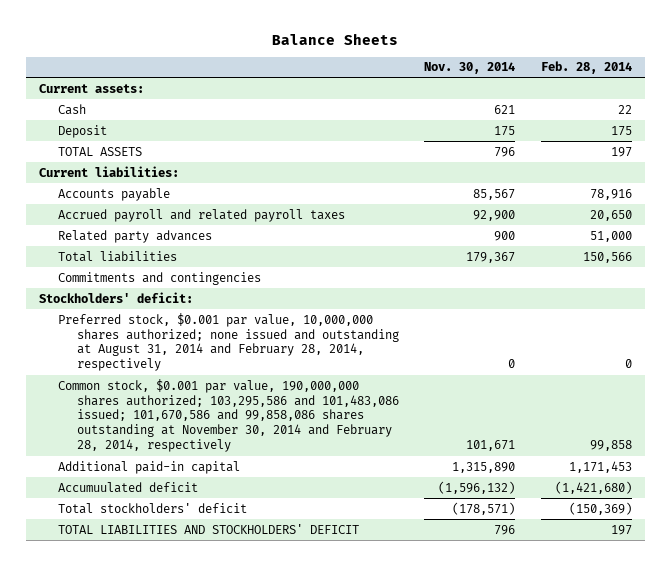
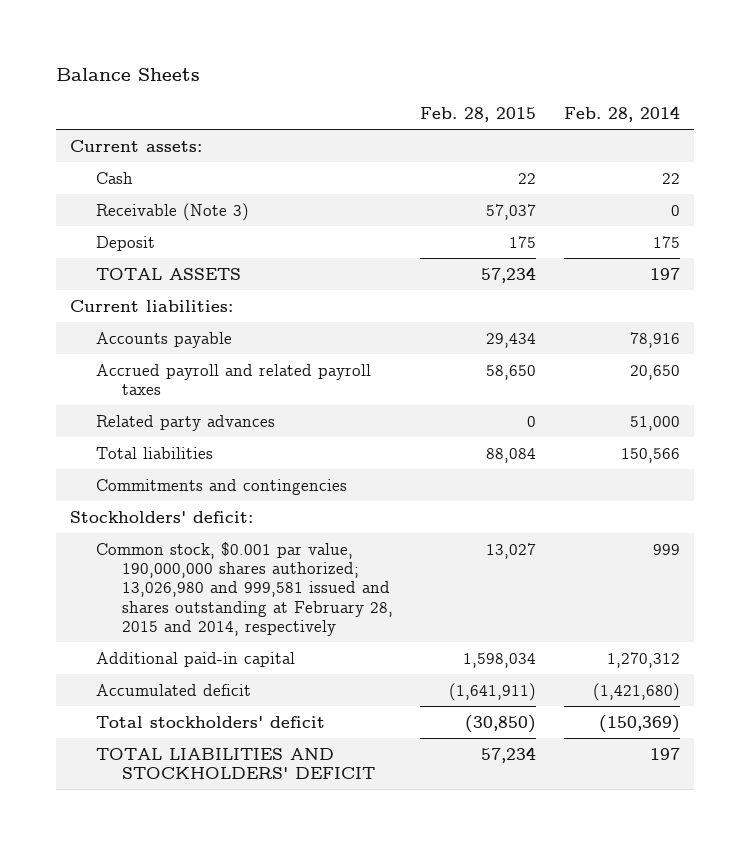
[424,62,516,75] Nov. 30, 2014 -> none
none -> [420,107,537,123] Feb. 28, 2015
none -> [95,202,249,221] Receivable (Note 3)
[57,312,399,372] Preferred stock, $0.001 par value, 10,000,000 shares authorized; none issued and outstanding at August 31, 2014 and February 28, 2014, respectively -> none
[57,378,399,453] Common stock, $0.001 par value, 190,000,000 shares authorized; 103,295,586 and 101,483,086 issued; 101,670,586 and 99,858,086 shares outstanding at November 30, 2014 and February 28, 2014, respectively -> [95,541,393,637] Common stock, $0.001 par value, 190,000,000 shares authorized; 13,026,980 and 999,581 issued and shares outstanding at February 28, 2015 and 2014, respectively
[589,440,632,452] 99,858 -> [653,543,681,555] 999
[568,460,632,473] 1,171,453 -> [607,651,681,668] 1,270,312
[57,481,198,493] Accumuulated deficit -> [95,683,251,696] Accumulated deficit

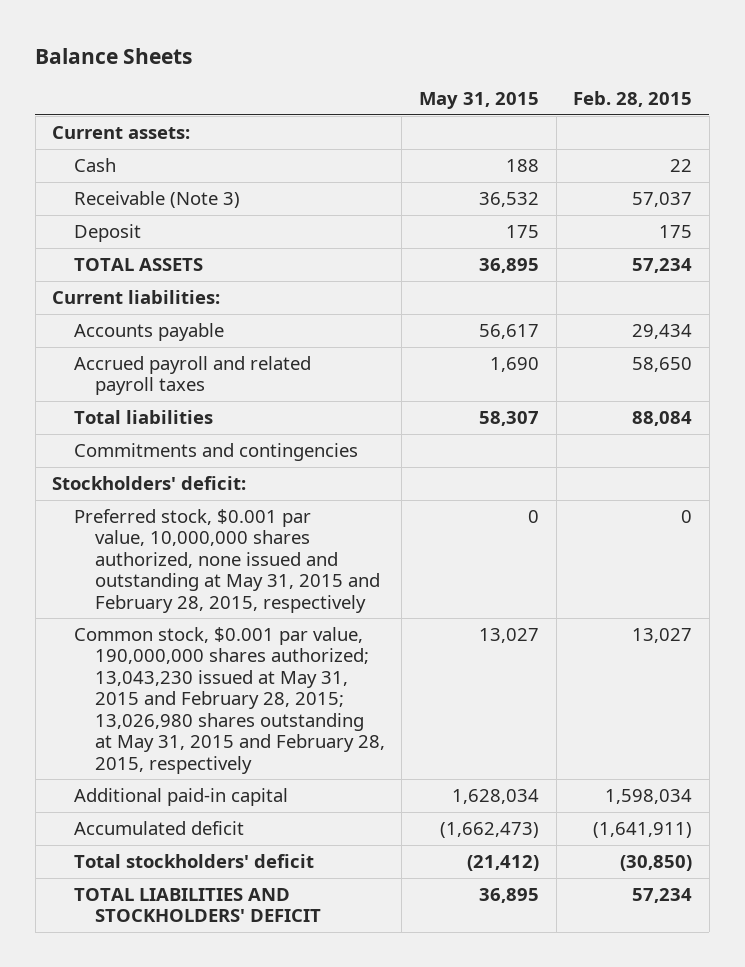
[564,106,681,123] Feb. 28, 2014 -> none
none -> [418,92,539,110] May 31, 2015
[95,414,275,431] Related party advances -> none
none -> [73,508,380,613] Preferred stock, $0.001 par value, 10,000,000 shares authorized, none issued and outstanding at May 31, 2015 and February 28, 2015, respectively
[95,541,393,637] Common stock, $0.001 par value, 190,000,000 shares authorized; 13,026,980 and 999,581 issued and shares outstanding at February 28, 2015 and 2014, respectively -> [73,626,385,774] Common stock, $0.001 par value, 190,000,000 shares authorized; 13,043,230 issued at May 31, 2015 and February 28, 2015; 13,026,980 shares outstanding at May 31, 2015 and February 28, 2015, respectively

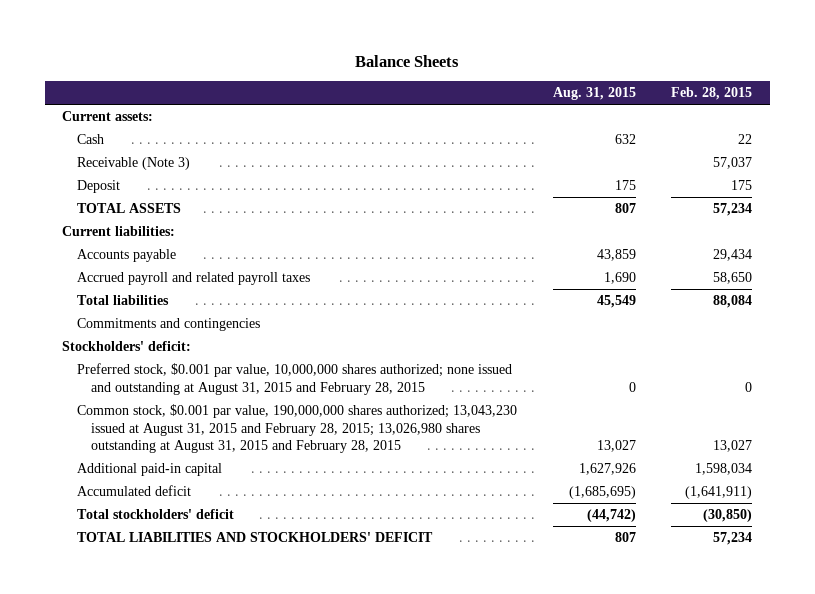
[418,92,539,110] May 31, 2015 -> none
none -> [552,87,636,101] Aug. 31, 2015
[73,508,380,613] Preferred stock, $0.001 par value, 10,000,000 shares authorized, none issued and outstanding at May 31, 2015 and February 28, 2015, respectively -> [76,363,512,395] Preferred stock, $0.001 par value, 10,000,000 shares authorized; none issued and outstanding at August 31, 2015 and February 28, 2015
[73,626,385,774] Common stock, $0.001 par value, 190,000,000 shares authorized; 13,043,230 issued at May 31, 2015 and February 28, 2015; 13,026,980 shares outstanding at May 31, 2015 and February 28, 2015, respectively -> [76,404,517,454] Common stock, $0.001 par value, 190,000,000 shares authorized; 13,043,230 issued at August 31, 2015 and February 28, 2015; 13,026,980 shares outstanding at August 31, 2015 and February 28, 2015

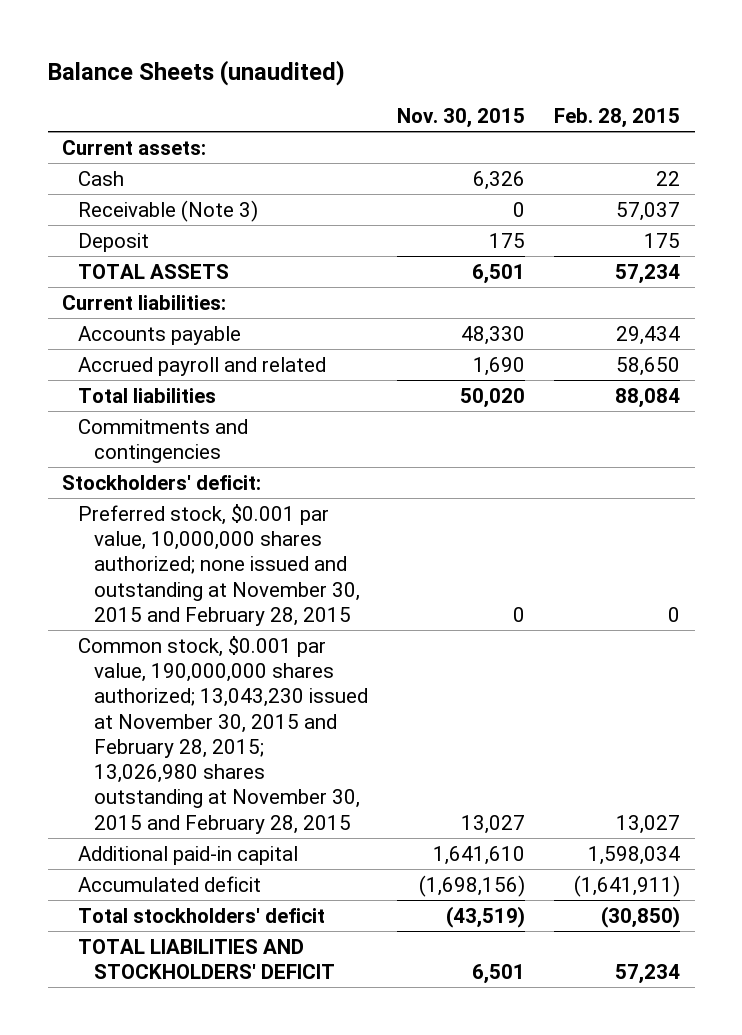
[355,54,460,67] Balance Sheets -> [47,59,345,86] Balance Sheets (unaudited)
[552,87,636,101] Aug. 31, 2015 -> none
none -> [397,108,526,129] Nov. 30, 2015
[76,272,310,286] Accrued payroll and related payroll taxes -> [77,356,326,376] Accrued payroll and related
[76,363,512,395] Preferred stock, $0.001 par value, 10,000,000 shares authorized; none issued and outstanding at August 31, 2015 and February 28, 2015 -> [77,503,360,626] Preferred stock, $0.001 par value, 10,000,000 shares authorized; none issued and outstanding at November 30, 2015 and February 28, 2015
[76,404,517,454] Common stock, $0.001 par value, 190,000,000 shares authorized; 13,043,230 issued at August 31, 2015 and February 28, 2015; 13,026,980 shares outstanding at August 31, 2015 and February 28, 2015 -> [77,635,368,834] Common stock, $0.001 par value, 190,000,000 shares authorized; 13,043,230 issued at November 30, 2015 and February 28, 2015; 13,026,980 shares outstanding at November 30, 2015 and February 28, 2015

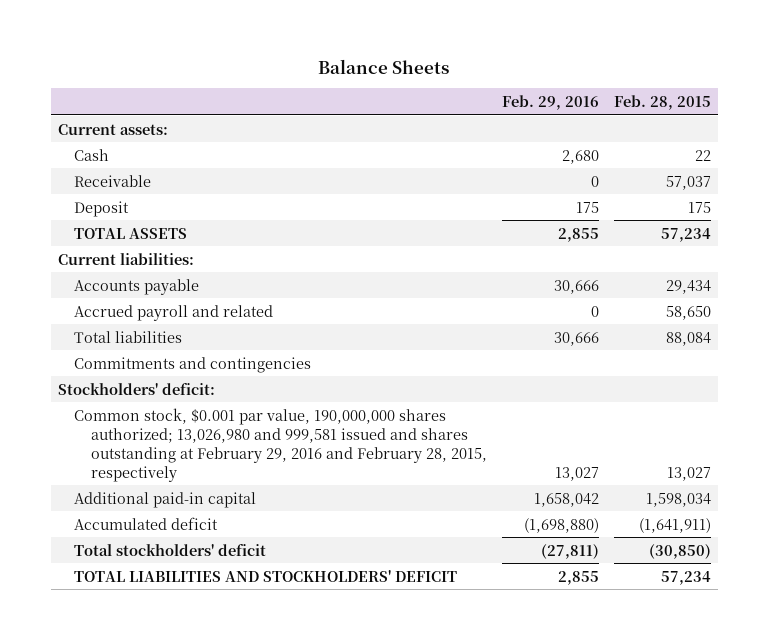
[47,59,345,86] Balance Sheets (unaudited) -> [318,58,450,74] Balance Sheets
[397,108,526,129] Nov. 30, 2015 -> none
none -> [501,94,599,110] Feb. 29, 2016
[77,199,258,222] Receivable (Note 3) -> [74,174,152,187] Receivable
[77,503,360,626] Preferred stock, $0.001 par value, 10,000,000 shares authorized; none issued and outstanding at November 30, 2015 and February 28, 2015 -> none
[77,635,368,834] Common stock, $0.001 par value, 190,000,000 shares authorized; 13,043,230 issued at November 30, 2015 and February 28, 2015; 13,026,980 shares outstanding at November 30, 2015 and February 28, 2015 -> [74,407,487,482] Common stock, $0.001 par value, 190,000,000 shares authorized; 13,026,980 and 999,581 issued and shares outstanding at February 29, 2016 and February 28, 2015, respectively

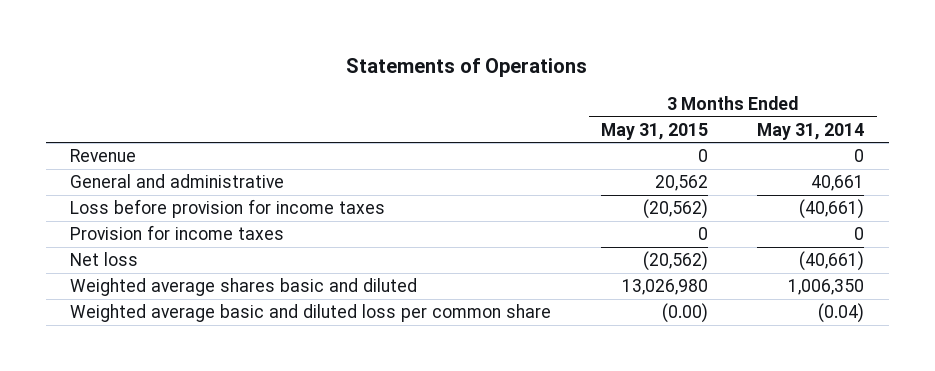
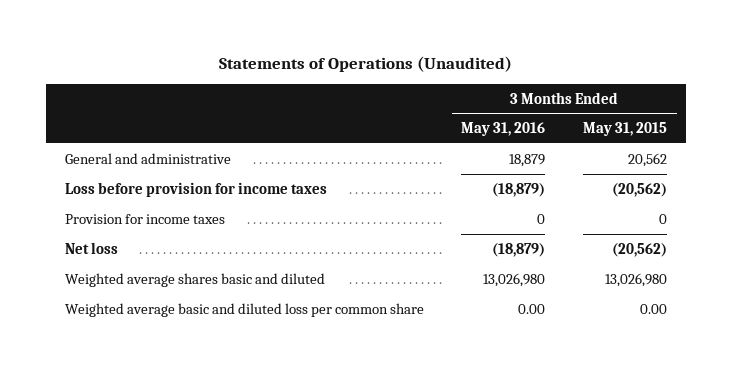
[346,57,588,77] Statements of Operations -> [218,55,512,72] Statements of Operations (Unaudited)
[757,122,865,140] May 31, 2014 -> none
none -> [461,122,546,137] May 31, 2016
[70,149,137,163] Revenue -> none
[661,303,708,324] (0.00) -> [640,303,668,314] 0.00

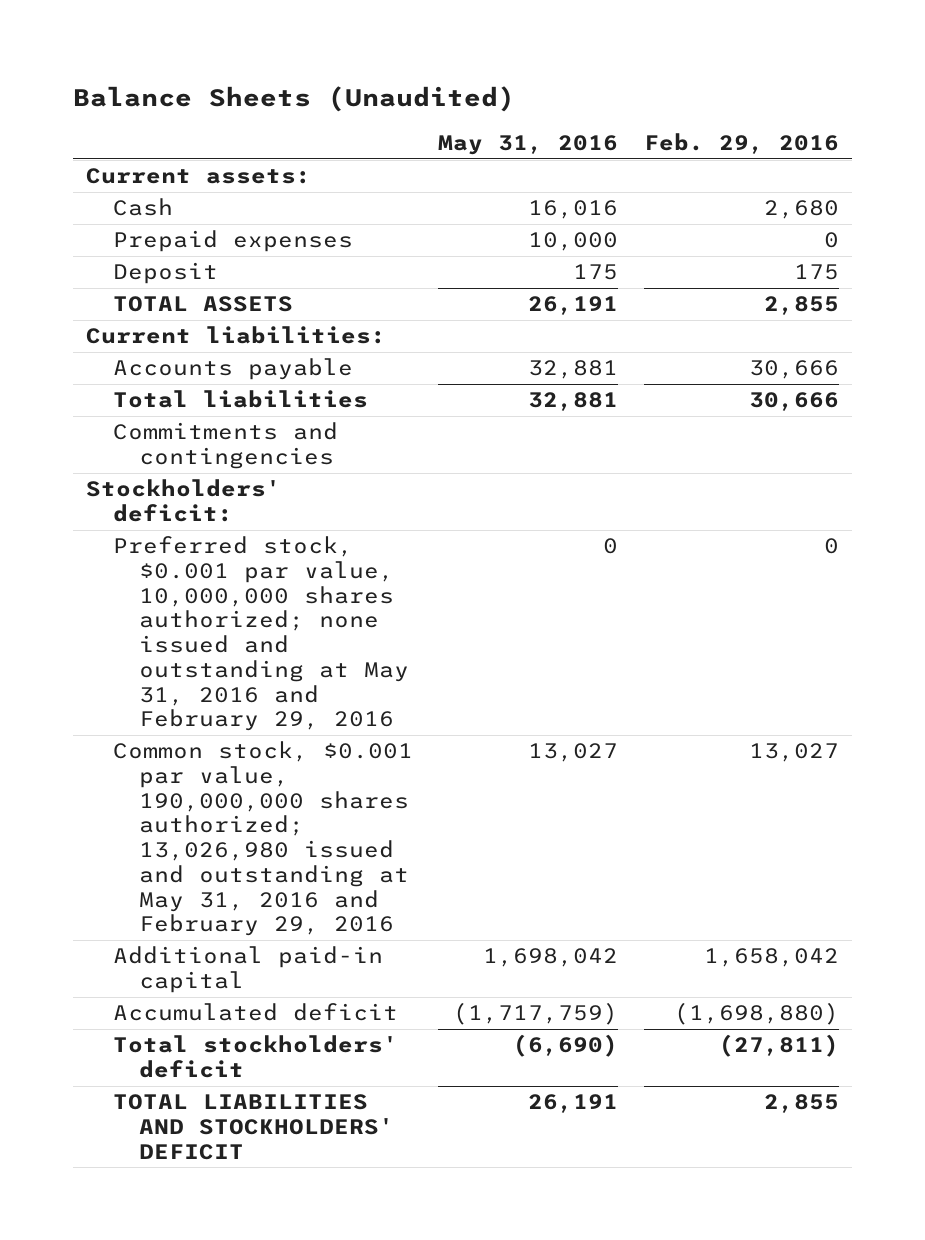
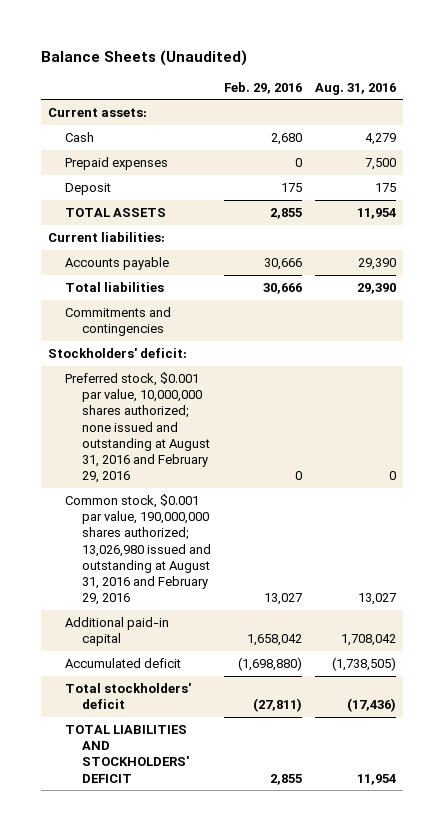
[438,135,619,156] May 31, 2016 -> none
none -> [315,82,397,95] Aug. 31, 2016
[112,536,410,732] Preferred stock, $0.001 par value, 10,000,000 shares authorized; none issued and outstanding at May 31, 2016 and February 29, 2016 -> [64,371,210,484] Preferred stock, $0.001 par value, 10,000,000 shares authorized; none issued and outstanding at August 31, 2016 and February 29, 2016
[112,741,413,937] Common stock, $0.001 par value, 190,000,000 shares authorized; 13,026,980 issued and outstanding at May 31, 2016 and February 29, 2016 -> [64,493,211,606] Common stock, $0.001 par value, 190,000,000 shares authorized; 13,026,980 issued and outstanding at August 31, 2016 and February 29, 2016

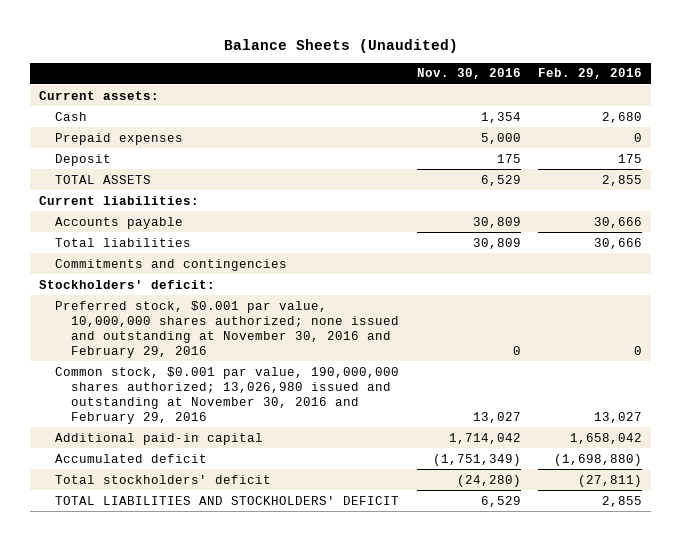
[315,82,397,95] Aug. 31, 2016 -> none
none -> [416,68,521,80] Nov. 30, 2016
[64,371,210,484] Preferred stock, $0.001 par value, 10,000,000 shares authorized; none issued and outstanding at August 31, 2016 and February 29, 2016 -> [54,300,399,358] Preferred stock, $0.001 par value, 10,000,000 shares authorized; none issued and outstanding at November 30, 2016 and February 29, 2016
[64,493,211,606] Common stock, $0.001 par value, 190,000,000 shares authorized; 13,026,980 issued and outstanding at August 31, 2016 and February 29, 2016 -> [54,366,399,424] Common stock, $0.001 par value, 190,000,000 shares authorized; 13,026,980 issued and outstanding at November 30, 2016 and February 29, 2016

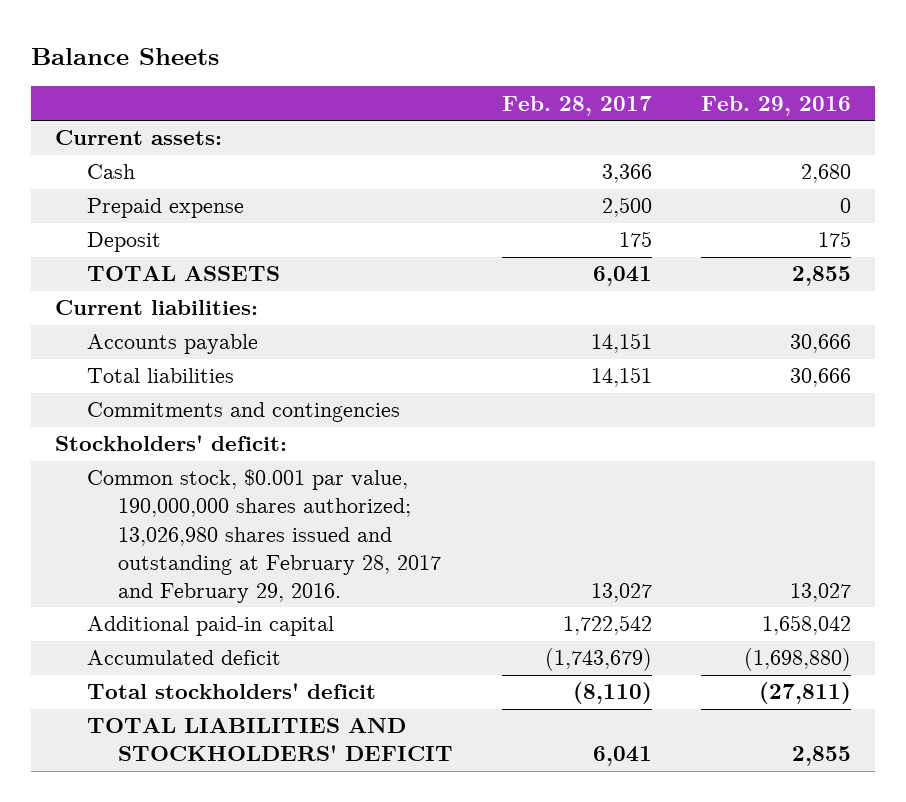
[223,38,458,53] Balance Sheets (Unaudited) -> [31,47,220,65] Balance Sheets
[416,68,521,80] Nov. 30, 2016 -> none
none -> [501,95,652,116] Feb. 28, 2017
[54,132,183,145] Prepaid expenses -> [86,198,244,219] Prepaid expense
[54,300,399,358] Preferred stock, $0.001 par value, 10,000,000 shares authorized; none issued and outstanding at November 30, 2016 and February 29, 2016 -> none
[54,366,399,424] Common stock, $0.001 par value, 190,000,000 shares authorized; 13,026,980 issued and outstanding at November 30, 2016 and February 29, 2016 -> [86,469,442,603] Common stock, $0.001 par value, 190,000,000 shares authorized; 13,026,980 shares issued and outstanding at February 28, 2017 and February 29, 2016.

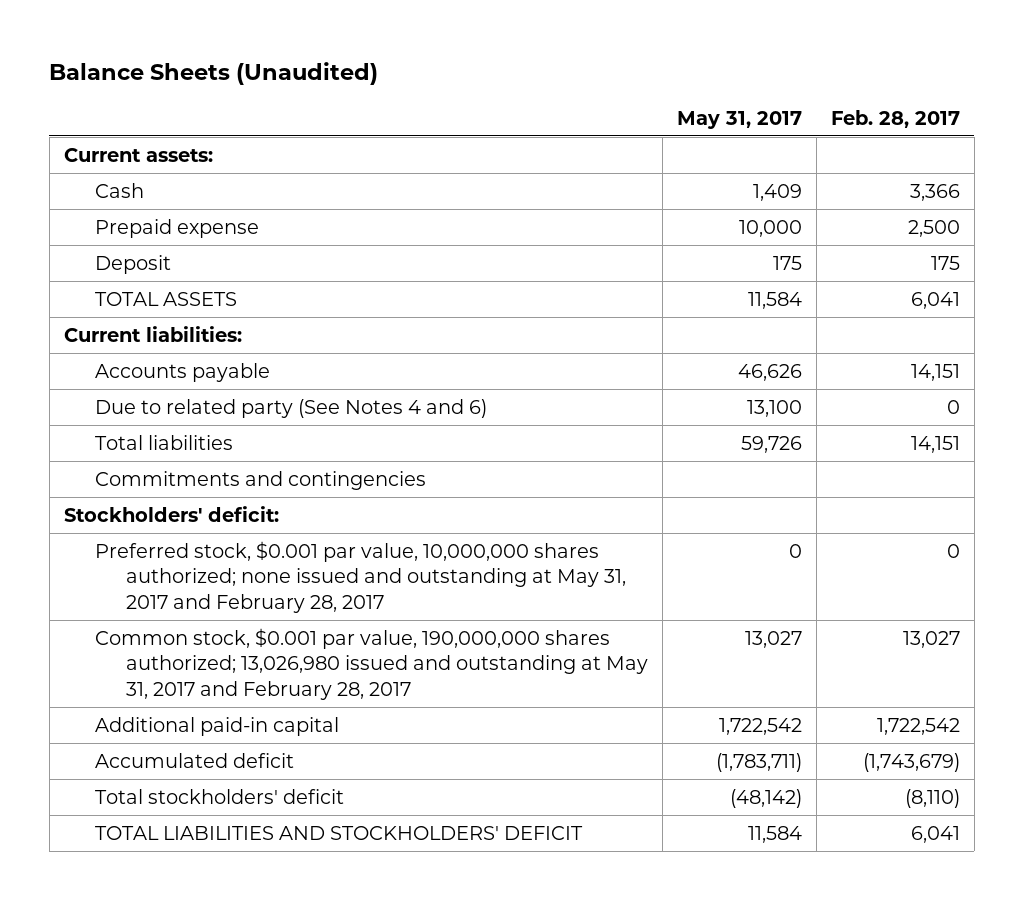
[31,47,220,65] Balance Sheets -> [49,61,379,85] Balance Sheets (Unaudited)
[700,95,851,116] Feb. 29, 2016 -> none
none -> [677,110,803,129] May 31, 2017
none -> [95,399,488,419] Due to related party (See Notes 4 and 6)
none -> [95,541,627,613] Preferred stock, $0.001 par value, 10,000,000 shares authorized; none issued and outstanding at May 31, 2017 and February 28, 2017
[86,469,442,603] Common stock, $0.001 par value, 190,000,000 shares authorized; 13,026,980 shares issued and outstanding at February 28, 2017 and February 29, 2016. -> [95,628,649,700] Common stock, $0.001 par value, 190,000,000 shares authorized; 13,026,980 issued and outstanding at May 31, 2017 and February 28, 2017

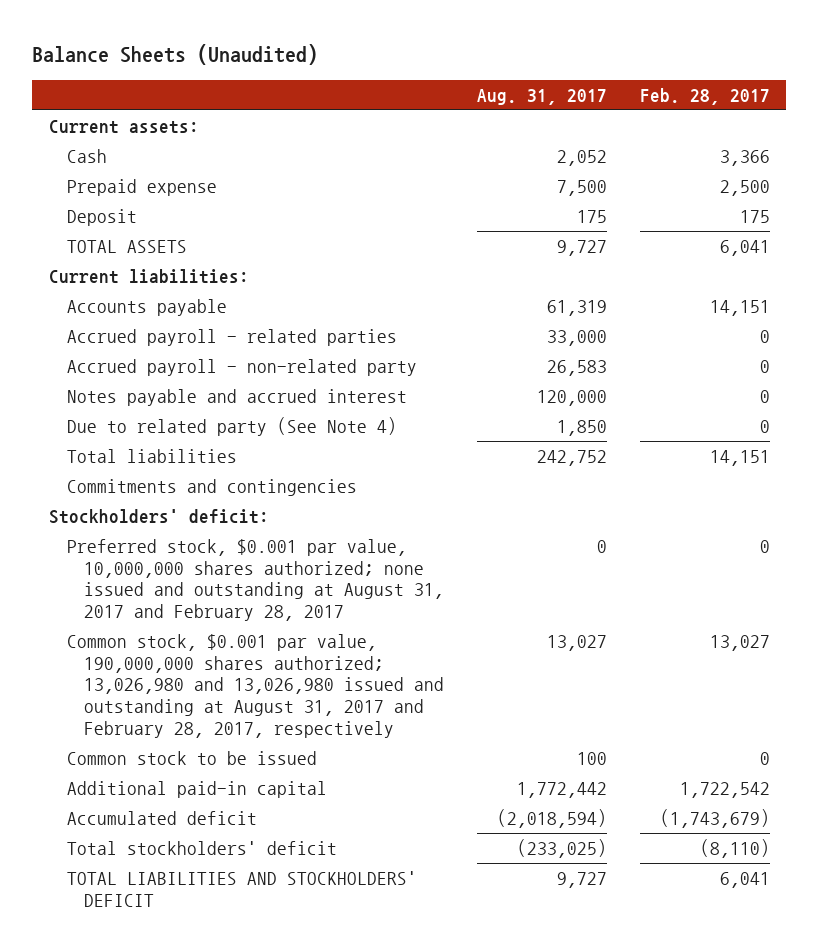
[677,110,803,129] May 31, 2017 -> none
none -> [477,88,608,105] Aug. 31, 2017
none -> [66,328,397,346] Accrued payroll - related parties
none -> [66,358,417,376] Accrued payroll - non-related party
none -> [66,388,407,406] Notes payable and accrued interest
[95,399,488,419] Due to related party (See Notes 4 and 6) -> [66,416,397,436] Due to related party (See Note 4)
[95,541,627,613] Preferred stock, $0.001 par value, 10,000,000 shares authorized; none issued and outstanding at May 31, 2017 and February 28, 2017 -> [66,538,445,621] Preferred stock, $0.001 par value, 10,000,000 shares authorized; none issued and outstanding at August 31, 2017 and February 28, 2017
[95,628,649,700] Common stock, $0.001 par value, 190,000,000 shares authorized; 13,026,980 issued and outstanding at May 31, 2017 and February 28, 2017 -> [66,633,445,738] Common stock, $0.001 par value, 190,000,000 shares authorized; 13,026,980 and 13,026,980 issued and outstanding at August 31, 2017 and February 28, 2017, respectively
none -> [66,750,317,765] Common stock to be issued

